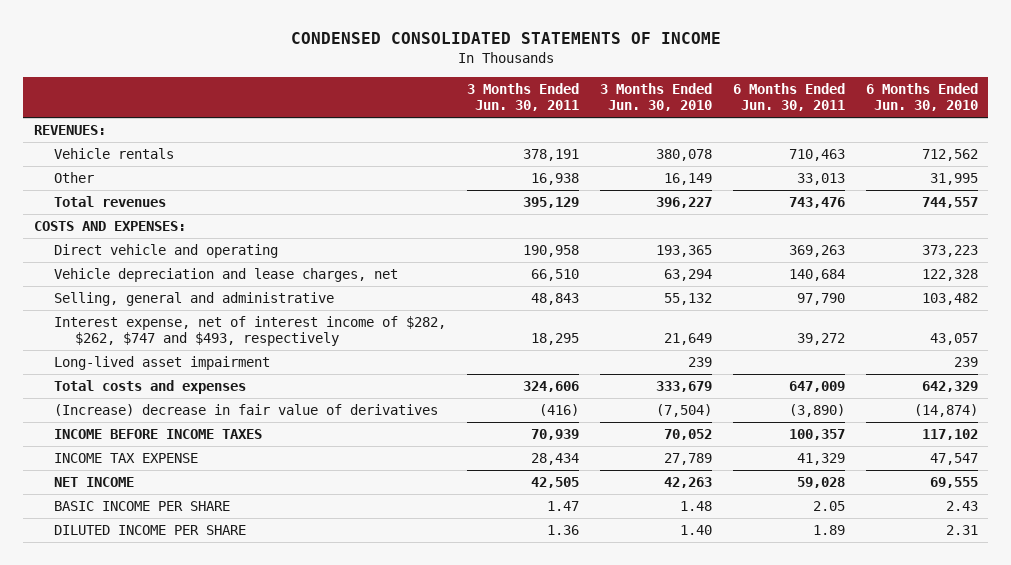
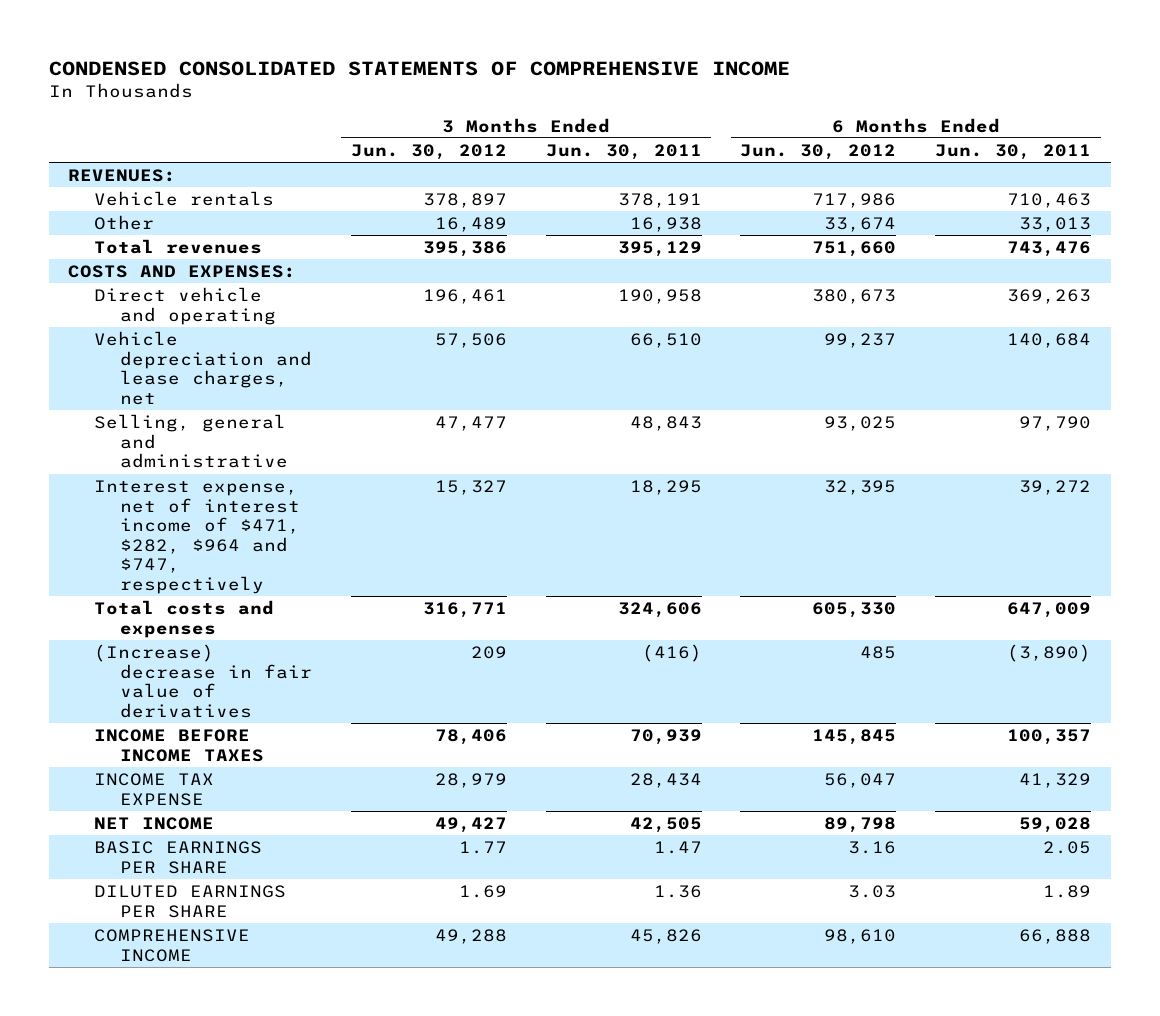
[290,32,721,45] CONDENSED CONSOLIDATED STATEMENTS OF INCOME -> [48,60,790,76] CONDENSED CONSOLIDATED STATEMENTS OF COMPREHENSIVE INCOME
[599,82,712,112] 3 Months Ended Jun. 30, 2010 -> none
[865,82,978,112] 6 Months Ended Jun. 30, 2010 -> none
none -> [350,144,507,161] Jun. 30, 2012
none -> [740,144,897,161] Jun. 30, 2012
[54,355,271,370] Long-lived asset impairment -> none
[54,315,447,347] Interest expense, net of interest income of $282, $262, $747 and $493, respectively -> [94,480,300,595] Interest expense, net of interest income of $471, $282, $964 and $747, respectively
[54,500,231,511] BASIC INCOME PER SHARE -> [94,841,263,874] BASIC EARNINGS PER SHARE
[54,524,247,535] DILUTED INCOME PER SHARE -> [94,885,287,918] DILUTED EARNINGS PER SHARE
none -> [94,929,251,962] COMPREHENSIVE INCOME

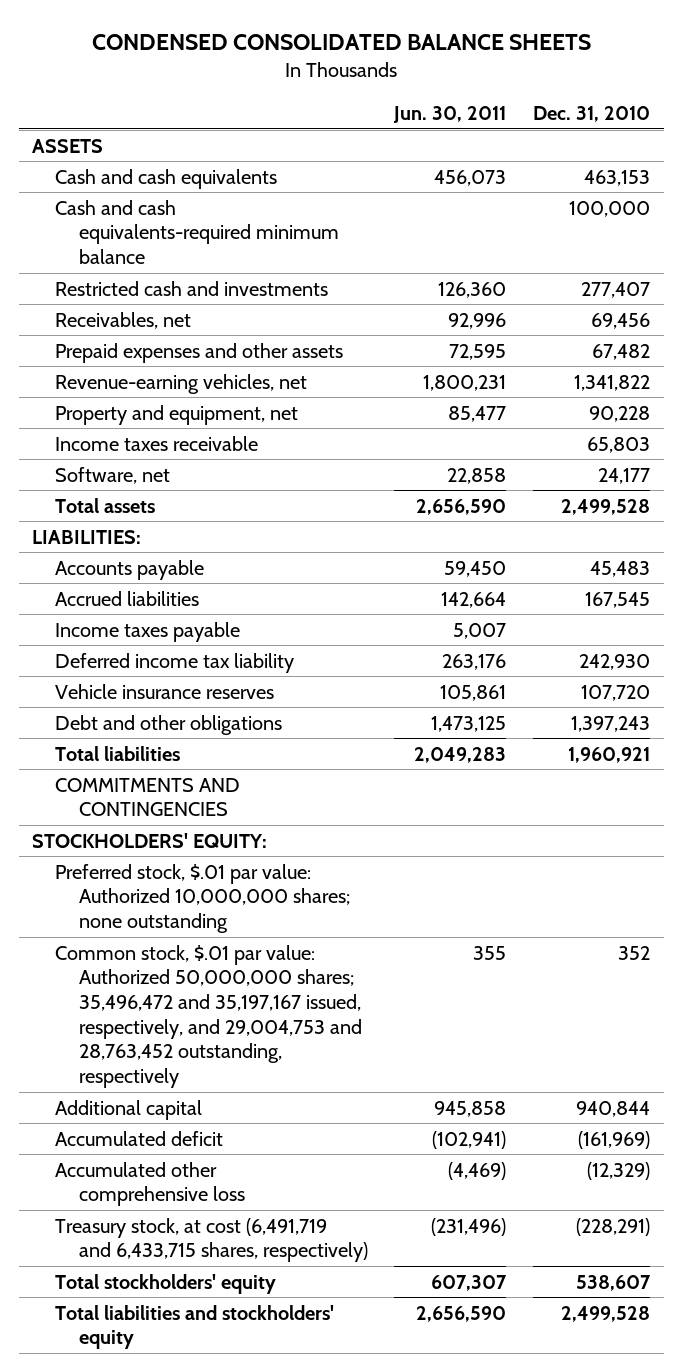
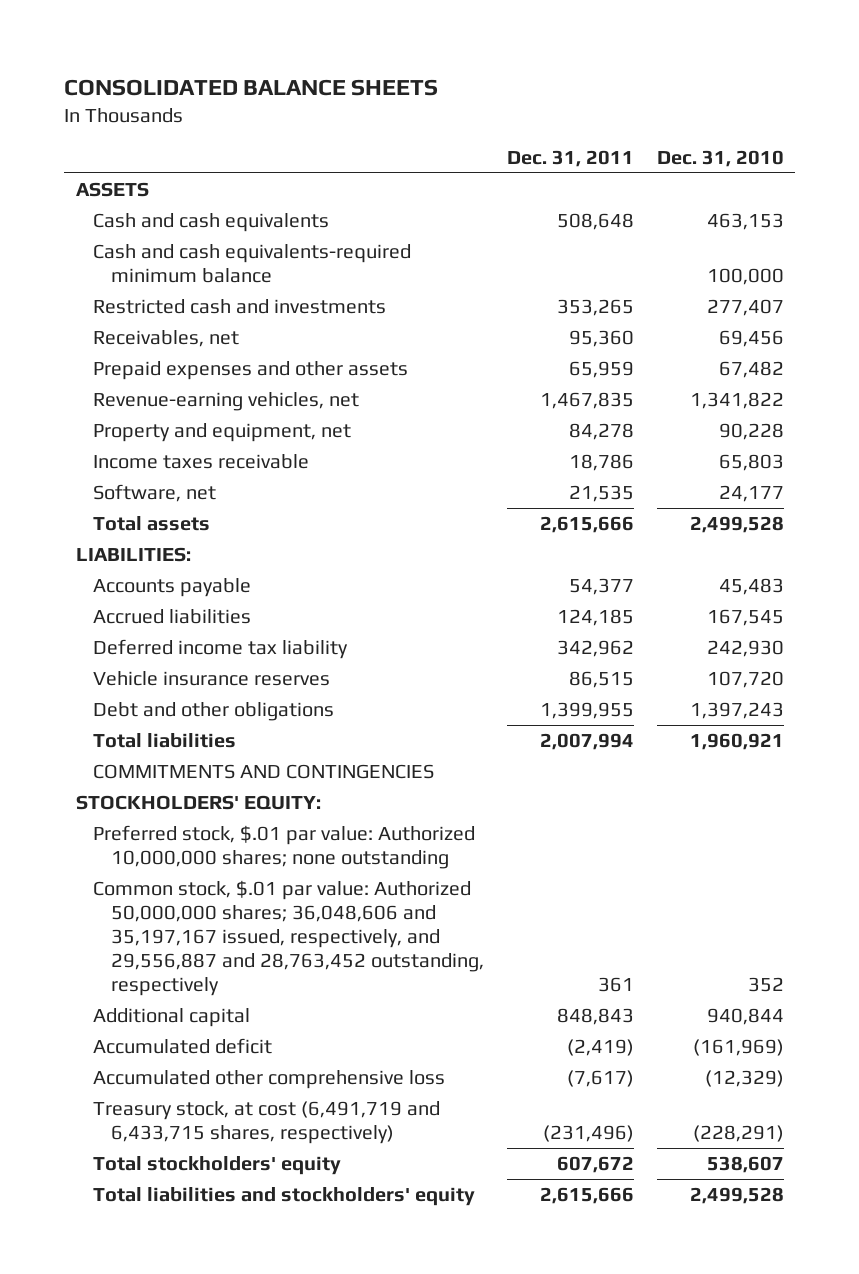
[92,33,592,50] CONDENSED CONSOLIDATED BALANCE SHEETS -> [64,79,439,97] CONSOLIDATED BALANCE SHEETS
[393,106,507,124] Jun. 30, 2011 -> none
none -> [506,149,634,167] Dec. 31, 2011
[55,621,241,642] Income taxes payable -> none
[55,944,362,1088] Common stock, $.01 par value: Authorized 50,000,000 shares; 35,496,472 and 35,197,167 issued, respectively, and 29,004,753 and 28,763,452 outstanding, respectively -> [93,879,485,997] Common stock, $.01 par value: Authorized 50,000,000 shares; 36,048,606 and 35,197,167 issued, respectively, and 29,556,887 and 28,763,452 outstanding, respectively

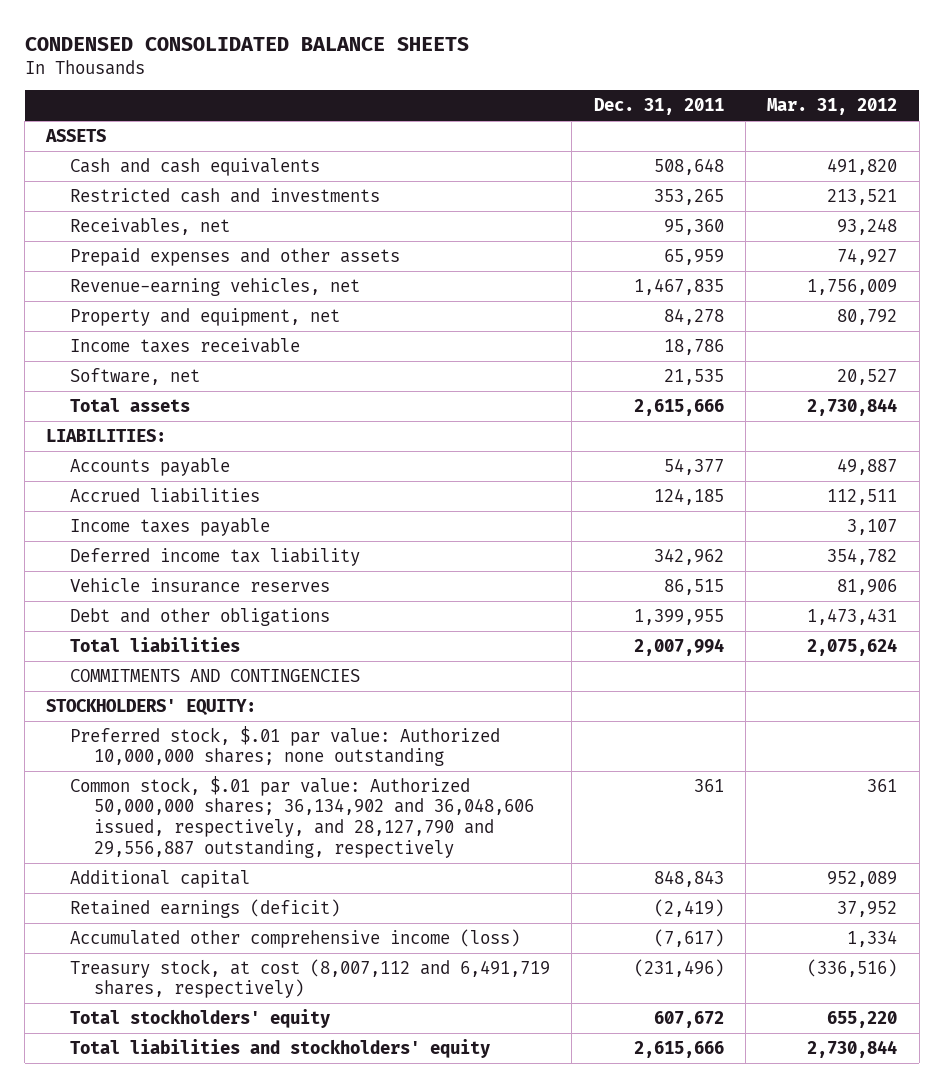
[64,79,439,97] CONSOLIDATED BALANCE SHEETS -> [24,36,469,51] CONDENSED CONSOLIDATED BALANCE SHEETS
[656,149,784,167] Dec. 31, 2010 -> none
none -> [767,98,898,116] Mar. 31, 2012
[93,243,412,283] Cash and cash equivalents-required minimum balance -> none
none -> [70,517,271,536] Income taxes payable
[93,879,485,997] Common stock, $.01 par value: Authorized 50,000,000 shares; 36,048,606 and 35,197,167 issued, respectively, and 29,556,887 and 28,763,452 outstanding, respectively -> [70,775,534,858] Common stock, $.01 par value: Authorized 50,000,000 shares; 36,134,902 and 36,048,606 issued, respectively, and 28,127,790 and 29,556,887 outstanding, respectively
[93,1037,273,1054] Accumulated deficit -> [70,898,341,918] Retained earnings (deficit)
[93,1069,446,1089] Accumulated other comprehensive loss -> [70,928,521,948] Accumulated other comprehensive income (loss)
[93,1100,441,1144] Treasury stock, at cost (6,491,719 and 6,433,715 shares, respectively) -> [70,958,551,999] Treasury stock, at cost (8,007,112 and 6,491,719 shares, respectively)

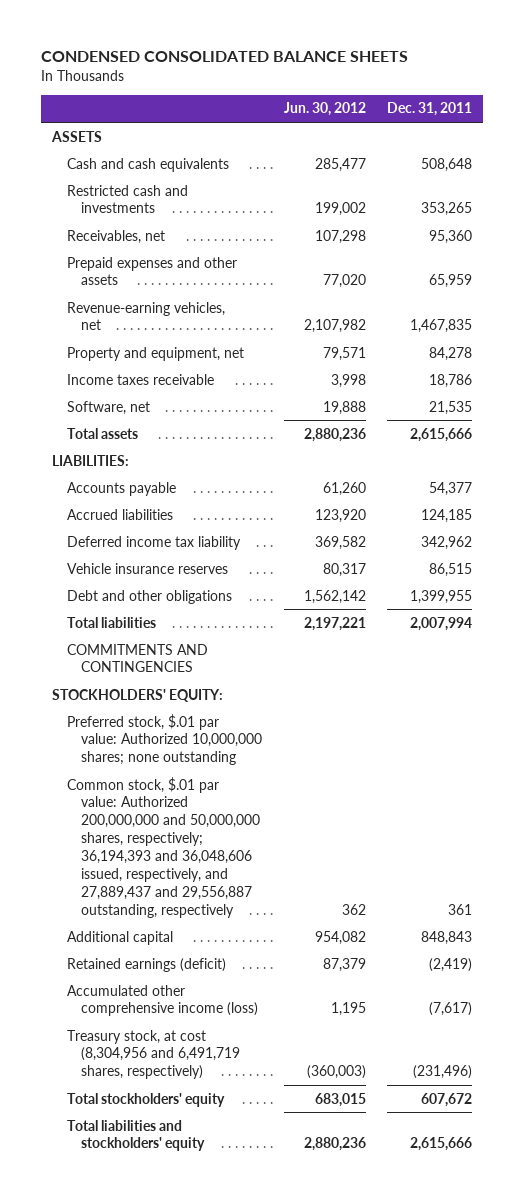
[767,98,898,116] Mar. 31, 2012 -> none
none -> [283,102,366,117] Jun. 30, 2012
[70,517,271,536] Income taxes payable -> none
[70,775,534,858] Common stock, $.01 par value: Authorized 50,000,000 shares; 36,134,902 and 36,048,606 issued, respectively, and 28,127,790 and 29,556,887 outstanding, respectively -> [66,776,261,918] Common stock, $.01 par value: Authorized 200,000,000 and 50,000,000 shares, respectively; 36,194,393 and 36,048,606 issued, respectively, and 27,889,437 and 29,556,887 outstanding, respectively
[70,958,551,999] Treasury stock, at cost (8,007,112 and 6,491,719 shares, respectively) -> [66,1029,241,1080] Treasury stock, at cost (8,304,956 and 6,491,719 shares, respectively)

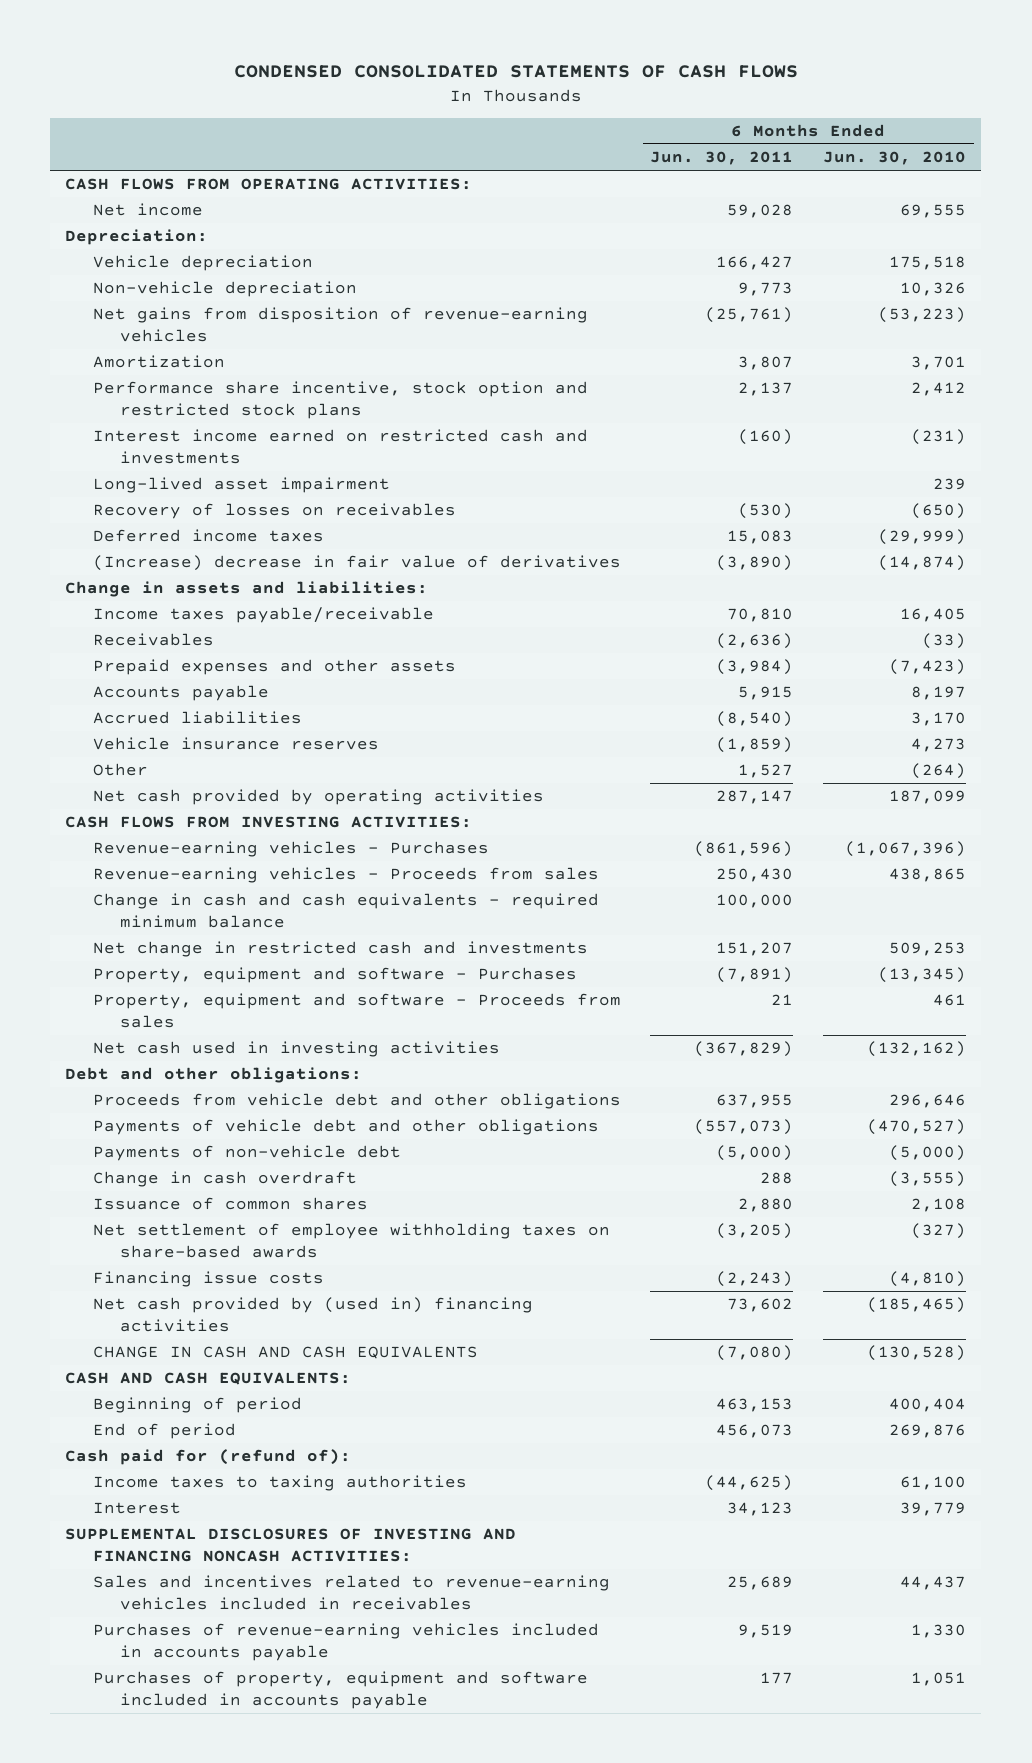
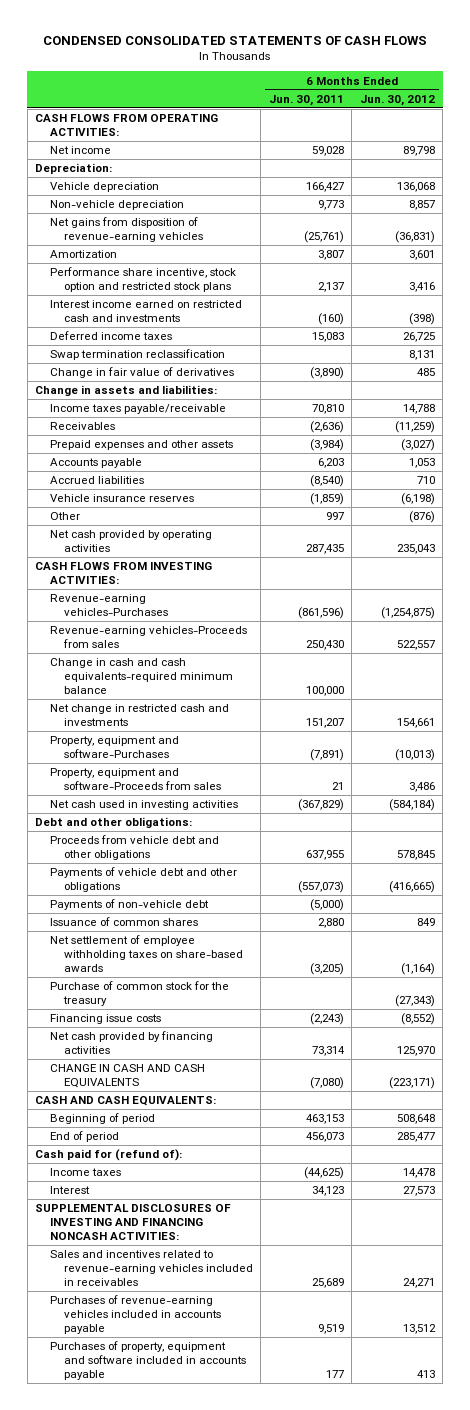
[823,151,967,166] Jun. 30, 2010 -> none
none -> [359,94,435,106] Jun. 30, 2012
[92,477,390,494] Long-lived asset impairment -> none
[92,503,456,520] Recovery of losses on receivables -> none
none -> [49,349,225,361] Swap termination reclassification
[92,555,621,572] (Increase) decrease in fair value of derivatives -> [49,367,234,379] Change in fair value of derivatives
[738,686,794,701] 5,915 -> [317,458,344,469] 6,203
[738,764,794,779] 1,527 -> [325,512,344,521] 997
[716,790,794,805] 287,147 -> [305,544,344,555] 287,435
[92,841,489,858] Revenue-earning vehicles - Purchases -> [49,594,168,617] Revenue-earning vehicles-Purchases
[92,867,599,884] Revenue-earning vehicles - Proceeds from sales -> [49,626,247,649] Revenue-earning vehicles-Proceeds from sales
[92,893,599,929] Change in cash and cash equivalents - required minimum balance -> [49,658,233,695] Change in cash and cash equivalents-required minimum balance
[92,967,577,984] Property, equipment and software - Purchases -> [49,736,179,759] Property, equipment and software-Purchases
[92,993,621,1029] Property, equipment and software - Proceeds from sales -> [49,768,221,791] Property, equipment and software-Proceeds from sales
[92,1171,357,1188] Change in cash overdraft -> none
none -> [49,981,229,1007] Purchase of common stock for the treasury
[92,1297,533,1333] Net cash provided by (used in) financing activities -> [49,1031,213,1055] Net cash provided by financing activities
[727,1298,794,1313] 73,602 -> [311,1046,345,1057] 73,314
[92,1475,467,1492] Income taxes to taxing authorities -> [49,1168,121,1177] Income taxes

